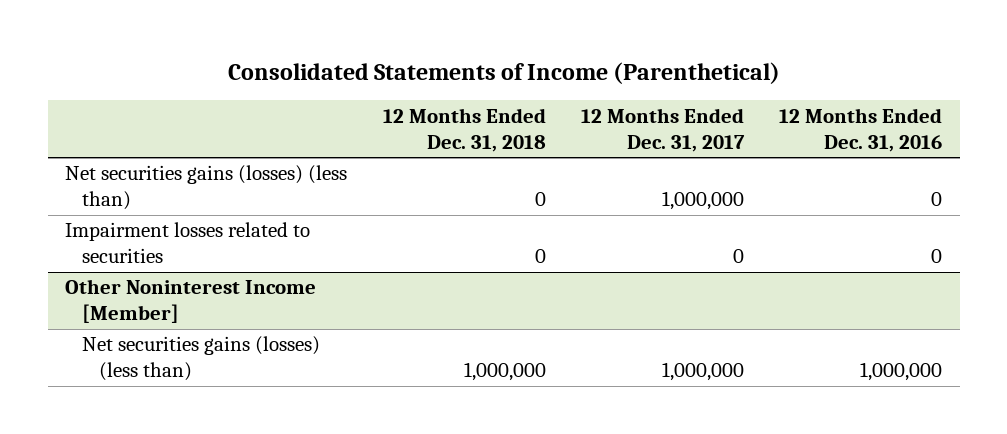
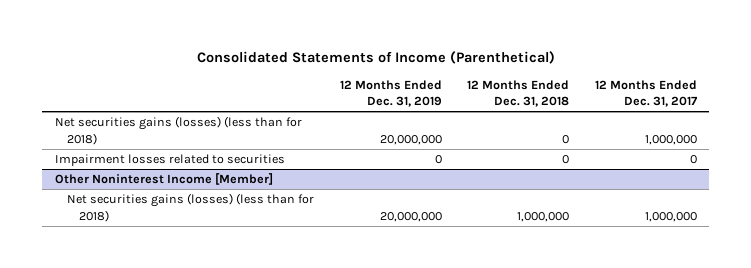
[779,107,943,152] 12 Months Ended Dec. 31, 2016 -> none
none -> [339,79,442,108] 12 Months Ended Dec. 31, 2019
[65,165,348,211] Net securities gains (losses) (less than) -> [54,116,302,145] Net securities gains (losses) (less than for 2018)
[82,336,321,382] Net securities gains (losses) (less than) -> [67,193,315,222] Net securities gains (losses) (less than for 2018)

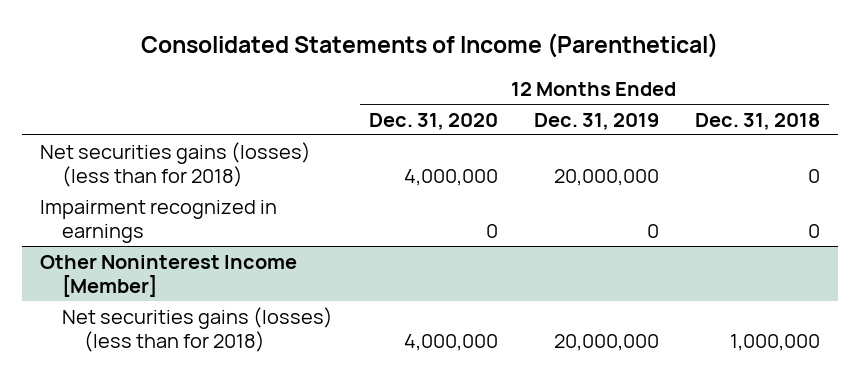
[594,79,697,108] 12 Months Ended Dec. 31, 2017 -> none
none -> [368,112,498,130] Dec. 31, 2020
[54,154,285,167] Impairment losses related to securities -> [40,199,278,244] Impairment recognized in earnings

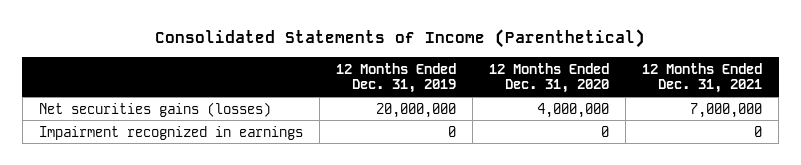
[694,112,820,130] Dec. 31, 2018 -> none
none -> [642,62,763,94] 12 Months Ended Dec. 31, 2021
[40,141,312,188] Net securities gains (losses) (less than for 2018) -> [38,101,271,117] Net securities gains (losses)
[40,254,298,298] Other Noninterest Income [Member] -> none
[61,306,333,353] Net securities gains (losses) (less than for 2018) -> none

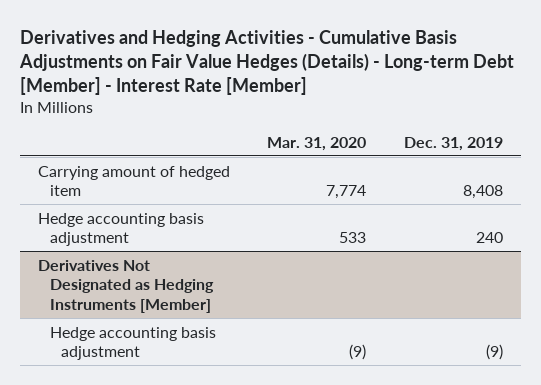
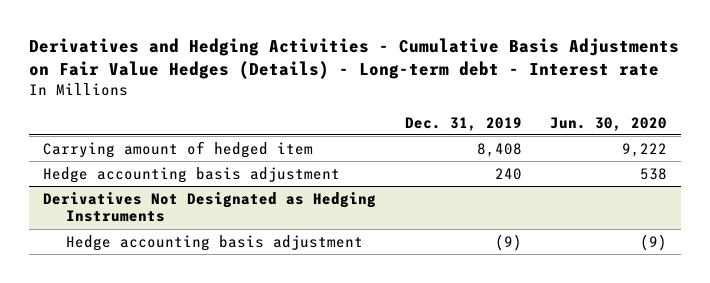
[18,29,514,95] Derivatives and Hedging Activities - Cumulative Basis Adjustments on Fair Value Hedges (Details) - Long-term Debt [Member] - Interest Rate [Member] -> [29,38,680,80] Derivatives and Hedging Activities - Cumulative Basis Adjustments on Fair Value Hedges (Details) - Long-term debt - Interest rate
[267,136,367,151] Mar. 31, 2020 -> none
none -> [550,116,668,131] Jun. 30, 2020
[38,259,214,313] Derivatives Not Designated as Hedging Instruments [Member] -> [43,191,377,223] Derivatives Not Designated as Hedging Instruments

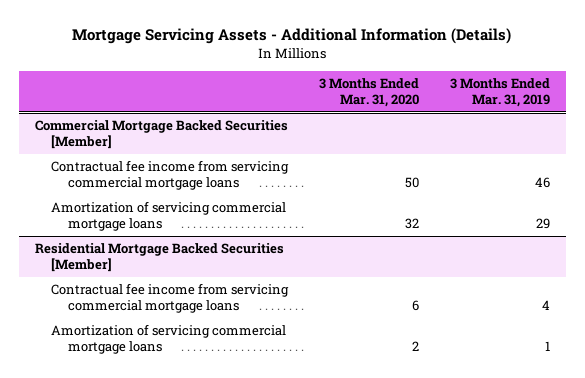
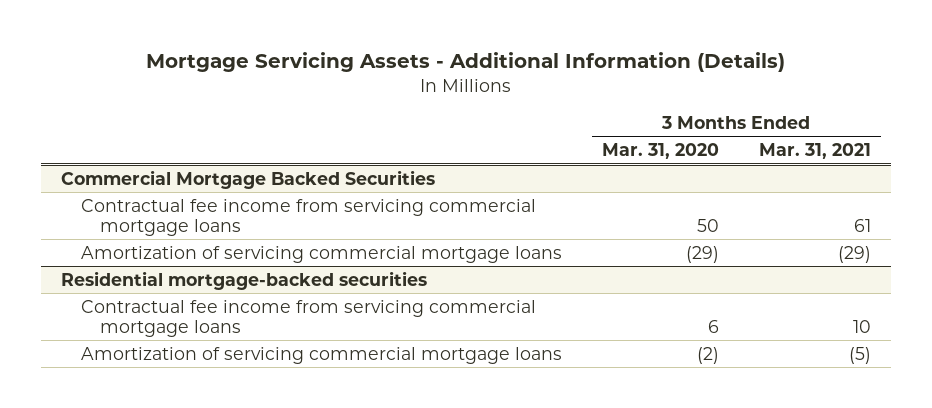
[450,78,551,107] 3 Months Ended Mar. 31, 2019 -> none
none -> [758,143,871,160] Mar. 31, 2021
[34,120,288,149] Commercial Mortgage Backed Securities [Member] -> [61,169,436,189] Commercial Mortgage Backed Securities
[405,217,420,229] 32 -> [685,245,719,263] (29)
[34,243,284,272] Residential Mortgage Backed Securities [Member] -> [61,270,428,290] Residential mortgage-backed securities
[412,340,420,351] 2 -> [696,346,719,364] (2)

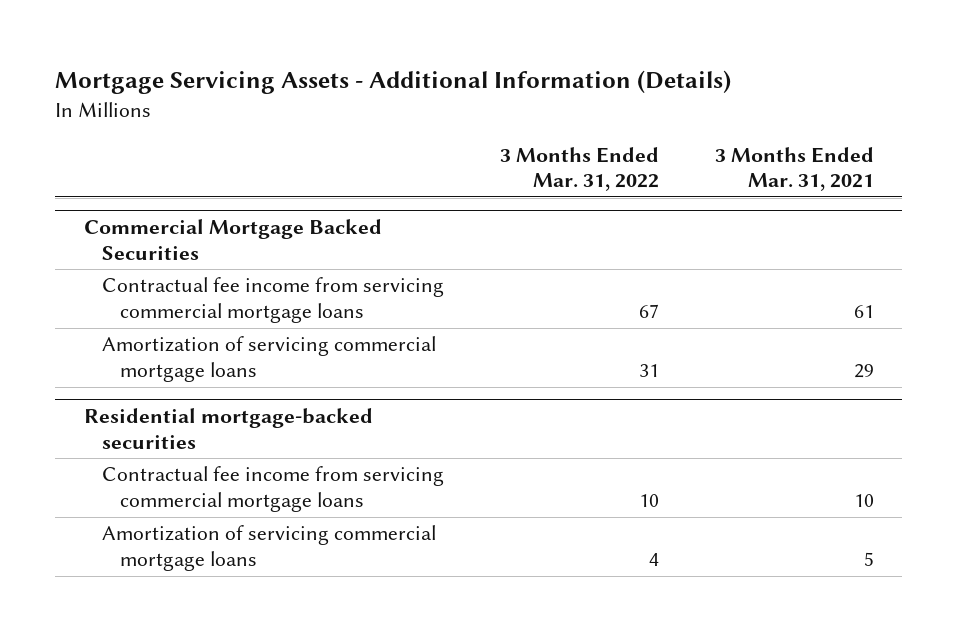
[601,143,719,160] Mar. 31, 2020 -> none
none -> [499,146,659,192] 3 Months Ended Mar. 31, 2022
[837,245,871,263] (29) -> [853,363,874,378] 29
[848,346,871,364] (5) -> [863,551,874,566] 5

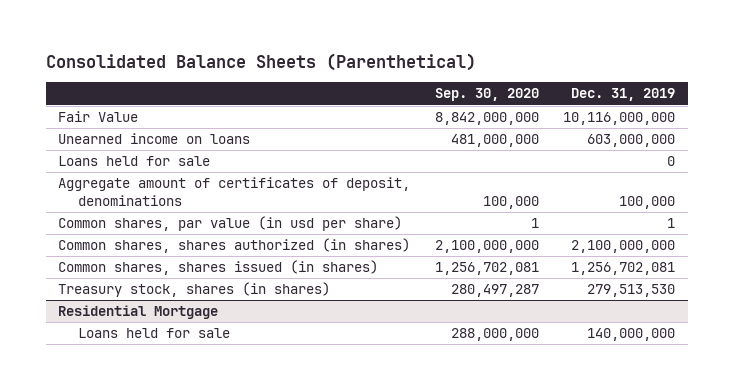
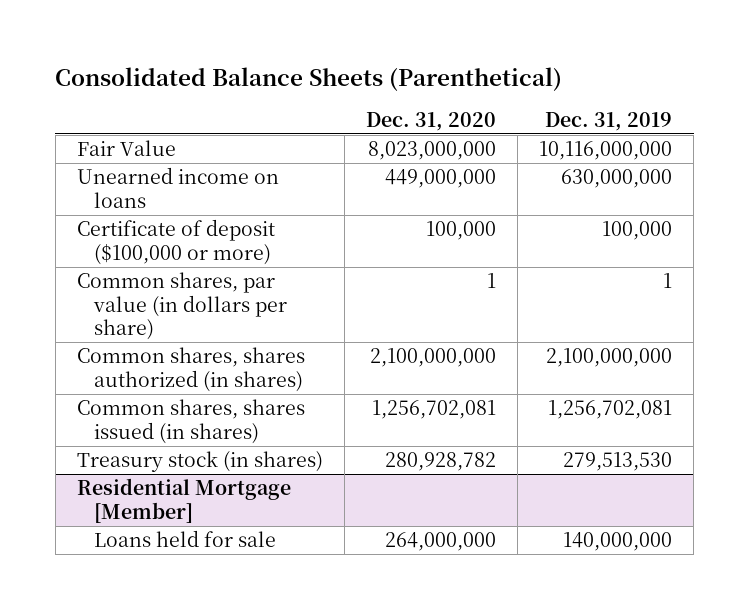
[434,88,539,102] Sep. 30, 2020 -> none
none -> [366,111,497,131] Dec. 31, 2020
[58,156,211,167] Loans held for sale -> none
[587,134,676,148] 603,000,000 -> [561,169,673,189] 630,000,000
[58,177,411,207] Aggregate amount of certificates of deposit, denominations -> [76,219,275,265] Certificate of deposit ($100,000 or more)
[58,216,403,232] Common shares, par value (in usd per share) -> [76,272,287,340] Common shares, par value (in dollars per share)
[58,282,331,298] Treasury stock, shares (in shares) -> [76,451,323,473] Treasury stock (in shares)
[58,305,219,320] Residential Mortgage -> [76,478,291,523] Residential Mortgage [Member]

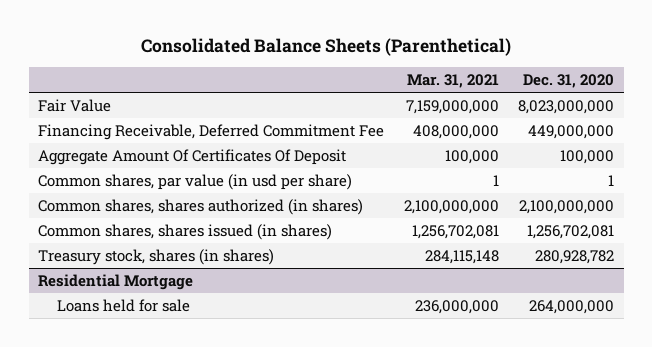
[545,111,673,131] Dec. 31, 2019 -> none
none -> [406,74,499,89] Mar. 31, 2021
[76,167,279,208] Unearned income on loans -> [38,123,385,140] Financing Receivable, Deferred Commitment Fee
[76,219,275,265] Certificate of deposit ($100,000 or more) -> [38,148,347,165] Aggregate Amount Of Certificates Of Deposit
[76,272,287,340] Common shares, par value (in dollars per share) -> [38,173,353,190] Common shares, par value (in usd per share)
[76,451,323,473] Treasury stock (in shares) -> [38,248,275,265] Treasury stock, shares (in shares)
[76,478,291,523] Residential Mortgage [Member] -> [38,273,194,290] Residential Mortgage

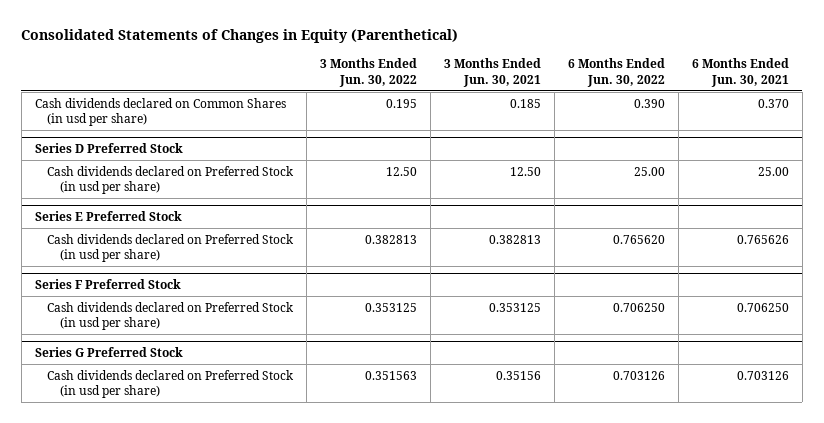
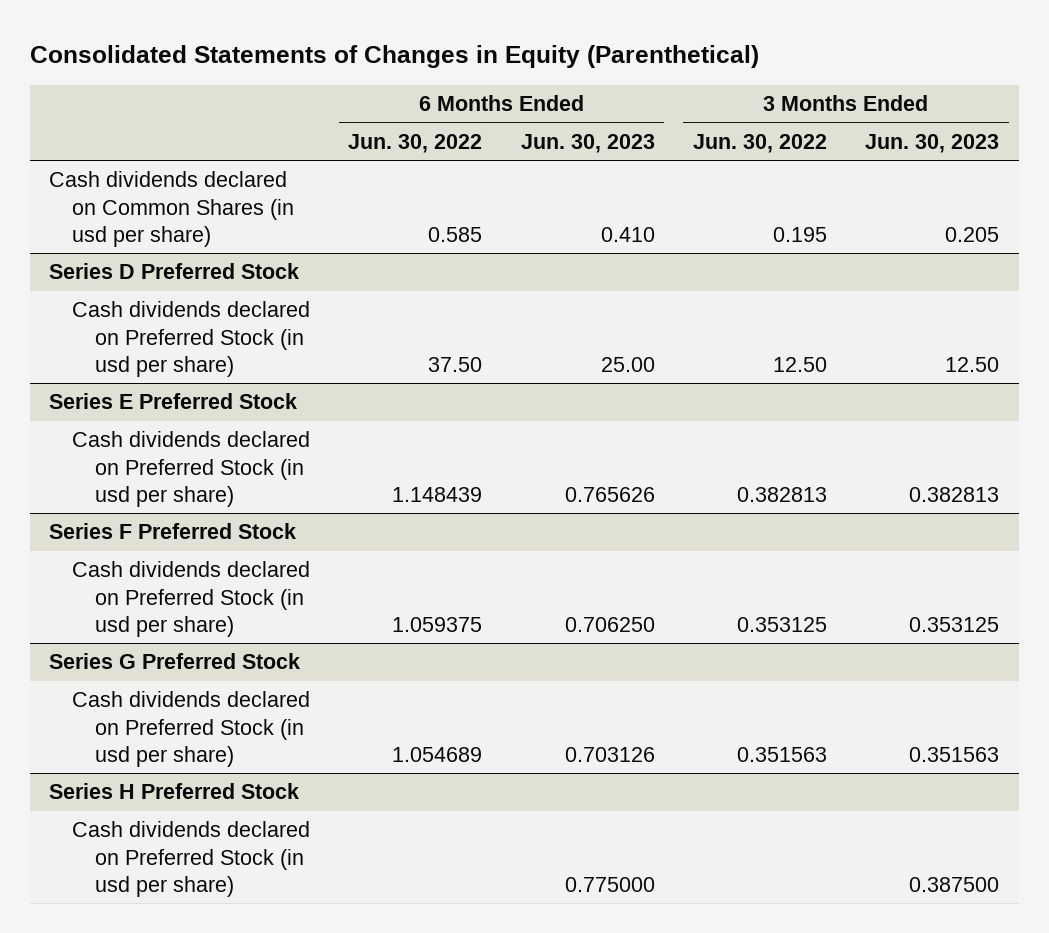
[444,58,542,87] 3 Months Ended Jun. 30, 2021 -> none
[691,58,789,87] 6 Months Ended Jun. 30, 2021 -> none
none -> [520,133,655,153] Jun. 30, 2023
none -> [865,133,1000,153] Jun. 30, 2023
[633,98,665,108] 0.390 -> [428,226,483,242] 0.585
[633,166,665,176] 25.00 -> [428,356,483,372] 37.50
[612,234,665,244] 0.765620 -> [392,486,483,502] 1.148439
[612,302,665,312] 0.706250 -> [392,616,483,632] 1.059375
[612,370,665,380] 0.703126 -> [392,746,483,762] 1.054689
none -> [49,783,300,800] Series H Preferred Stock
none -> [71,821,310,897] Cash dividends declared on Preferred Stock (in usd per share)

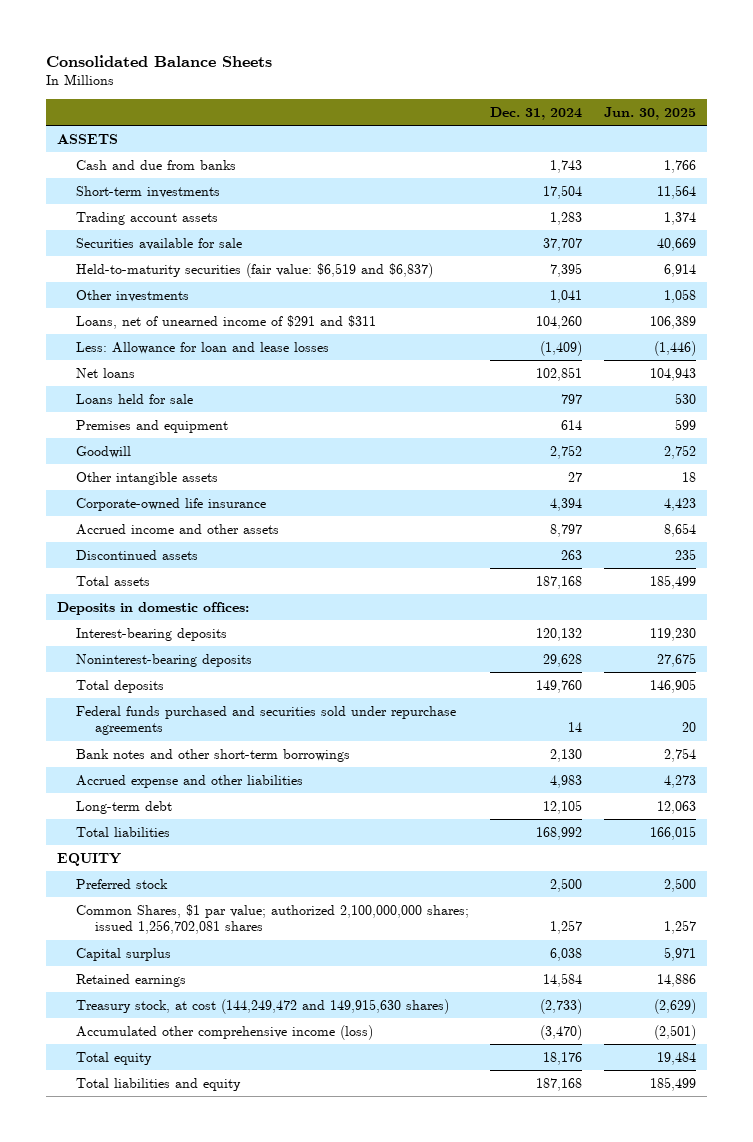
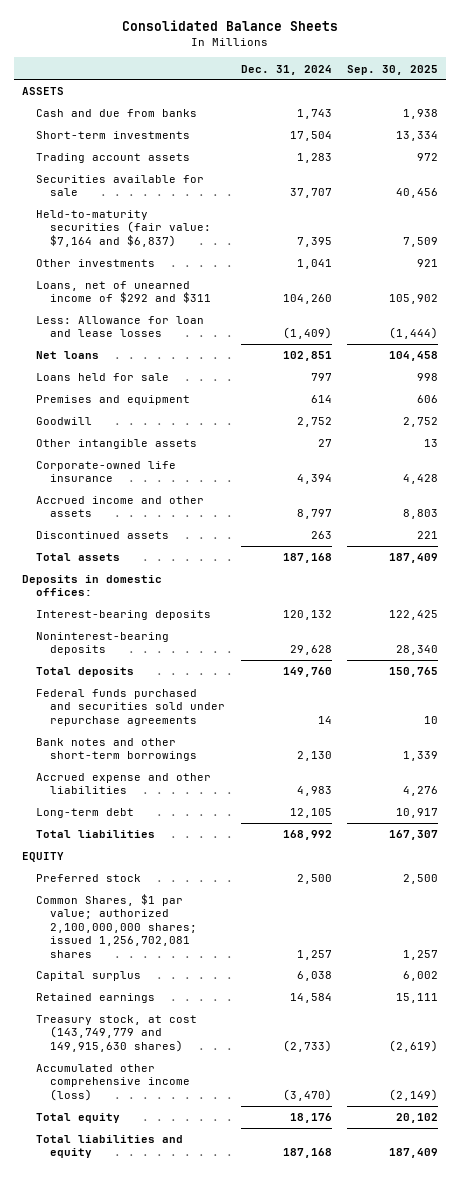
[604,106,697,120] Jun. 30, 2025 -> none
none -> [347,64,439,75] Sep. 30, 2025
[75,262,433,278] Held-to-maturity securities (fair value: $6,519 and $6,837) -> [35,210,211,247] Held-to-maturity securities (fair value: $7,164 and $6,837)
[75,314,376,329] Loans, net of unearned income of $291 and $311 -> [35,281,211,304] Loans, net of unearned income of $292 and $311
[75,998,449,1014] Treasury stock, at cost (144,249,472 and 149,915,630 shares) -> [35,1015,197,1052] Treasury stock, at cost (143,749,779 and 149,915,630 shares)

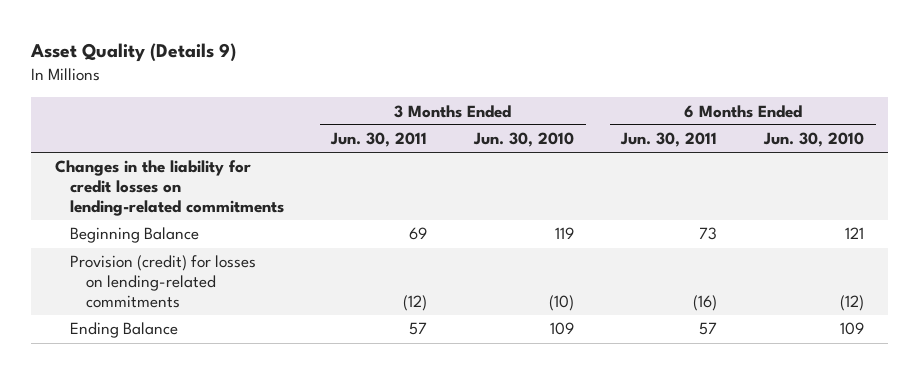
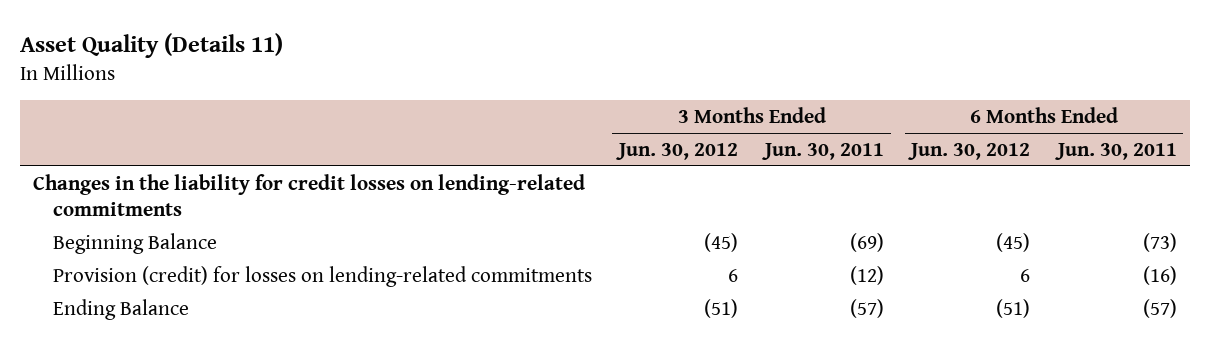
[30,43,237,63] Asset Quality (Details 9) -> [19,32,283,58] Asset Quality (Details 11)
[473,132,575,148] Jun. 30, 2010 -> none
[763,132,865,148] Jun. 30, 2010 -> none
none -> [616,142,739,160] Jun. 30, 2012
none -> [908,142,1031,160] Jun. 30, 2012
[409,227,428,241] 69 -> [850,232,885,252] (69)
[699,227,718,241] 73 -> [1142,232,1177,252] (73)
[409,322,428,336] 57 -> [850,298,885,318] (57)
[699,322,718,336] 57 -> [1142,298,1177,318] (57)

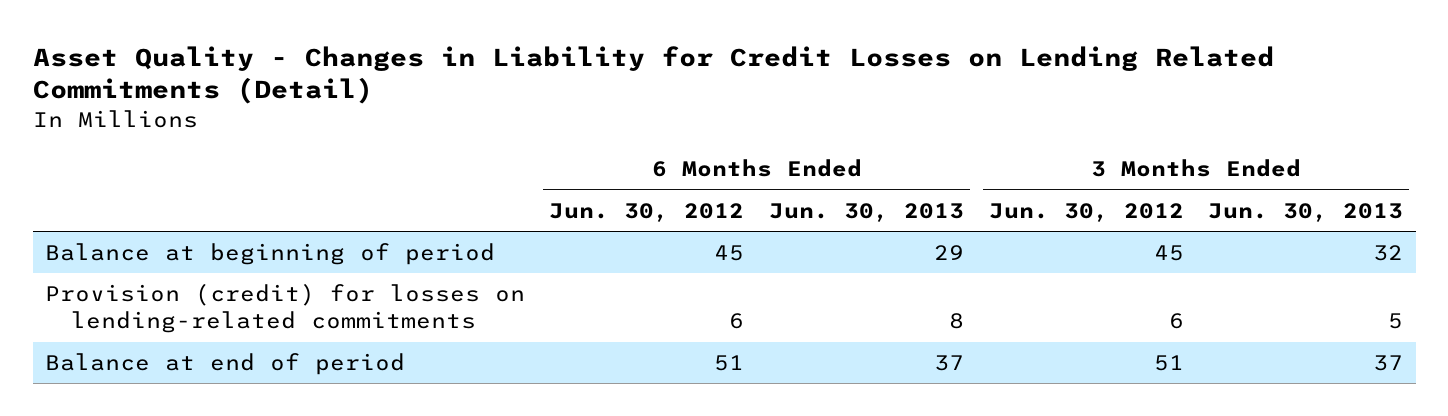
[19,32,283,58] Asset Quality (Details 11) -> [32,45,1274,105] Asset Quality - Changes in Liability for Credit Losses on Lending Related Commitments (Detail)
[762,142,885,160] Jun. 30, 2011 -> none
[1054,142,1177,160] Jun. 30, 2011 -> none
none -> [769,202,965,222] Jun. 30, 2013
none -> [1208,202,1404,222] Jun. 30, 2013
[33,173,586,217] Changes in the liability for credit losses on lending-related commitments -> none
[53,232,218,254] Beginning Balance -> [44,243,495,266] Balance at beginning of period
[704,232,739,252] (45) -> [1153,245,1184,262] 45
[996,232,1031,252] (45) -> [714,245,745,262] 45
[53,298,190,320] Ending Balance -> none
none -> [44,353,405,376] Balance at end of period

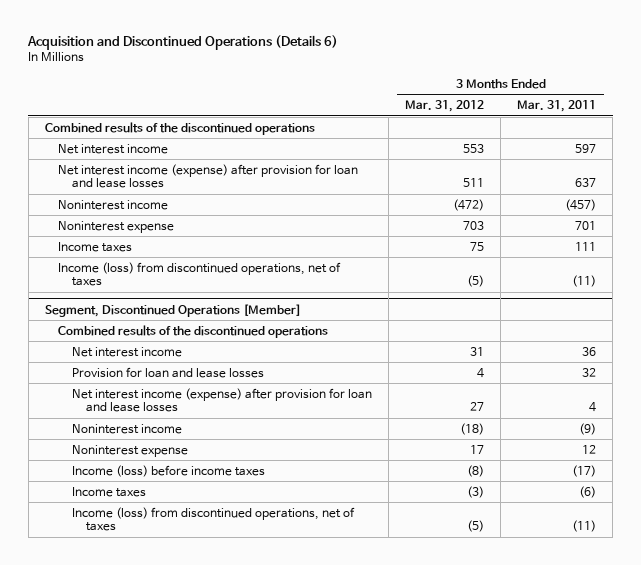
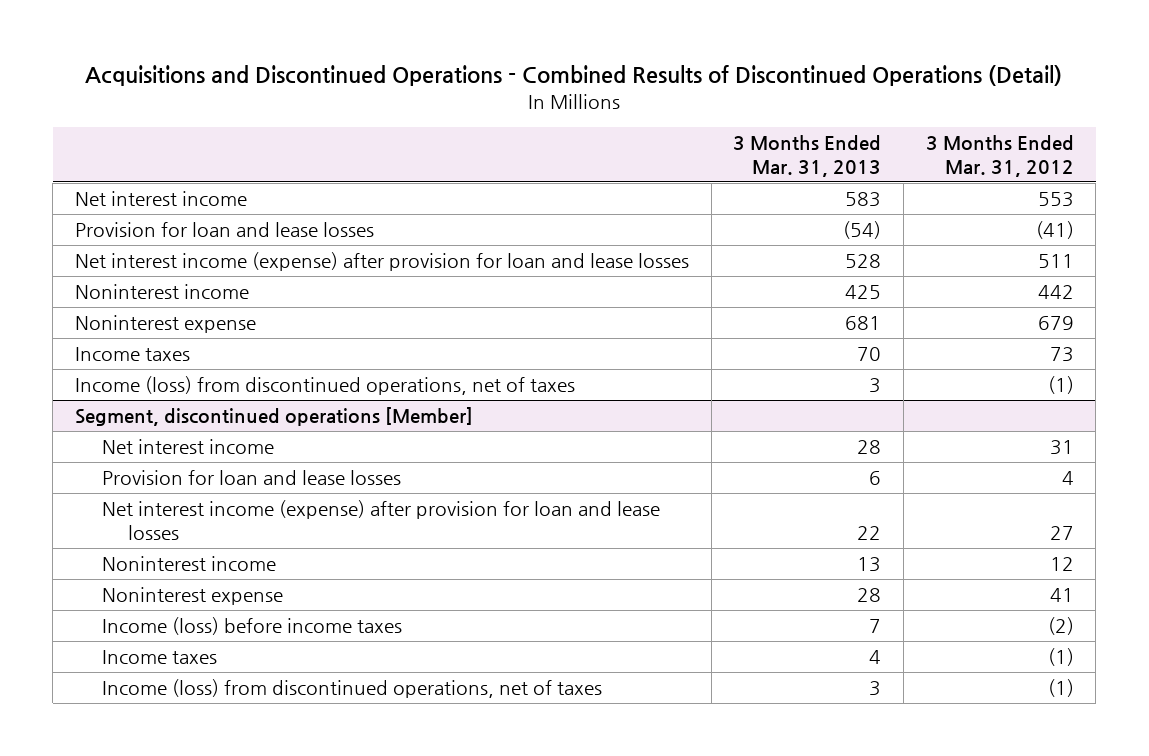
[27,34,339,50] Acquisition and Discontinued Operations (Details 6) -> [85,65,1063,87] Acquisitions and Discontinued Operations - Combined Results of Discontinued Operations (Detail)
[517,99,597,112] Mar. 31, 2011 -> none
none -> [733,135,882,177] 3 Months Ended Mar. 31, 2013
[44,121,315,135] Combined results of the discontinued operations -> none
none -> [74,222,374,238] Provision for loan and lease losses
[58,324,329,338] Combined results of the discontinued operations -> none
[453,198,485,211] (472) -> [1037,285,1074,300] 442
[463,220,485,230] 703 -> [1037,316,1074,331] 679
[470,241,485,251] 75 -> [1049,347,1074,363] 73
[467,275,485,288] (5) -> [1047,376,1074,395] (1)
[44,303,301,317] Segment, Discontinued Operations [Member] -> [74,407,473,427] Segment, discontinued operations [Member]
[460,422,485,435] (18) -> [1049,557,1074,572] 12
[470,444,485,454] 17 -> [1049,588,1074,603] 41
[467,464,485,477] (8) -> [1047,617,1074,636] (2)
[467,485,485,498] (3) -> [1047,648,1074,667] (1)
[467,520,485,533] (5) -> [1047,679,1074,698] (1)

